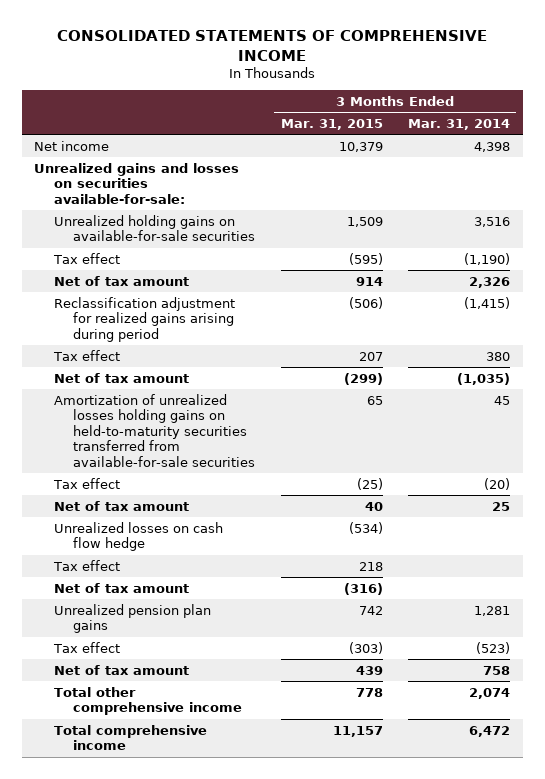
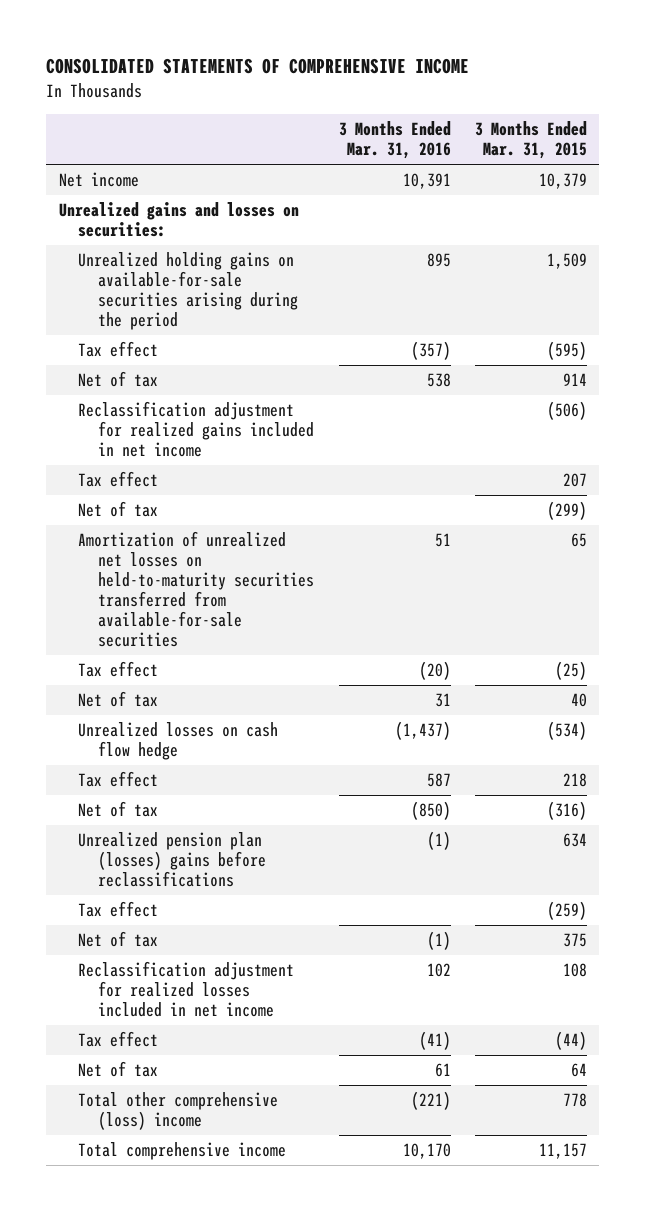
[408,118,511,130] Mar. 31, 2014 -> none
none -> [338,121,451,160] 3 Months Ended Mar. 31, 2016
[34,162,240,204] Unrealized gains and losses on securities available-for-sale: -> [58,202,299,238] Unrealized gains and losses on securities:
[53,214,256,242] Unrealized holding gains on available-for-sale securities -> [78,252,299,331] Unrealized holding gains on available-for-sale securities arising during the period
[53,275,189,286] Net of tax amount -> [78,371,159,388] Net of tax
[53,296,235,342] Reclassification adjustment for realized gains arising during period -> [78,401,315,458] Reclassification adjustment for realized gains included in net income
[53,372,189,383] Net of tax amount -> [78,501,159,518] Net of tax
[53,393,256,467] Amortization of unrealized losses holding gains on held-to-maturity securities transferred from available-for-sale securities -> [78,531,315,648] Amortization of unrealized net losses on held-to-maturity securities transferred from available-for-sale securities
[53,500,189,511] Net of tax amount -> [78,691,159,708] Net of tax
[53,582,189,593] Net of tax amount -> [78,801,159,818] Net of tax
[53,603,211,634] Unrealized pension plan gains -> [78,832,267,888] Unrealized pension plan (losses) gains before reclassifications
[358,605,383,615] 742 -> [562,833,587,848] 634
[348,641,383,654] (303) -> [546,901,587,921] (259)
[53,664,189,675] Net of tax amount -> [78,931,159,948] Net of tax
[355,665,383,675] 439 -> [562,933,587,948] 375
none -> [78,961,295,1018] Reclassification adjustment for realized losses included in net income
none -> [78,1031,159,1048] Tax effect
none -> [78,1061,159,1078] Net of tax
[53,686,243,716] Total other comprehensive income -> [78,1092,279,1131] Total other comprehensive (loss) income

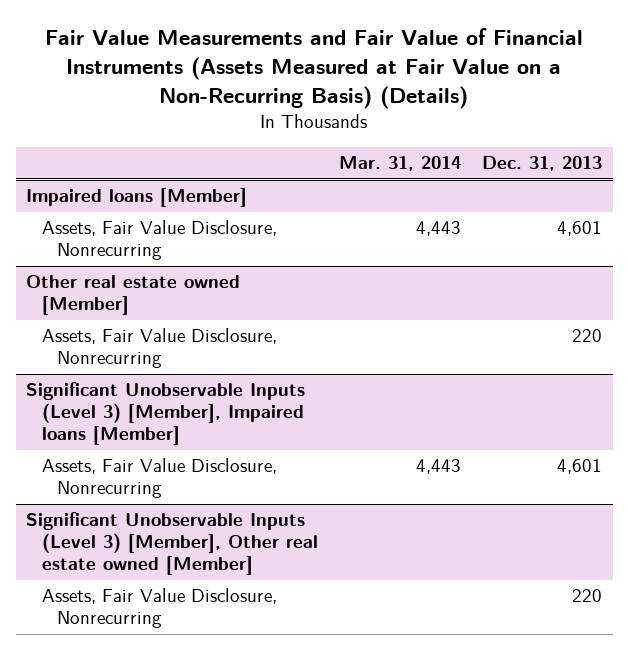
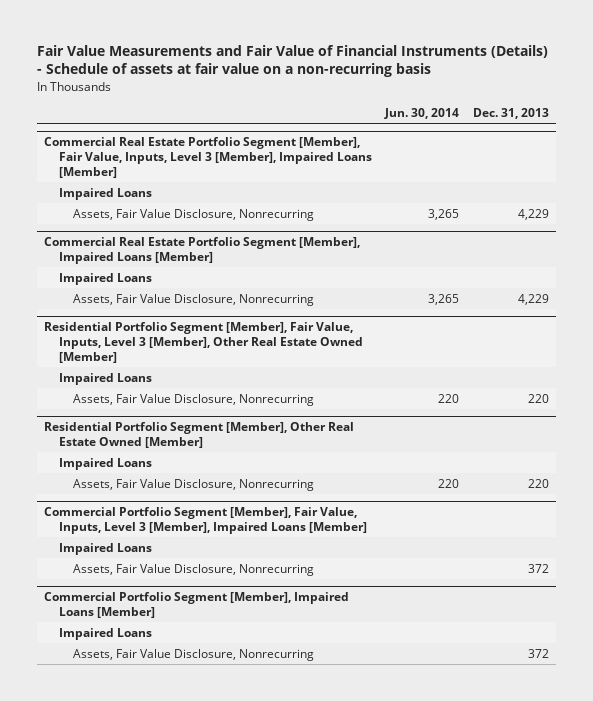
[45,27,584,110] Fair Value Measurements and Fair Value of Financial Instruments (Assets Measured at Fair Value on a Non-Recurring Basis) (Details) -> [37,44,549,78] Fair Value Measurements and Fair Value of Financial Instruments (Details) - Schedule of assets at fair value on a non-recurring basis
[338,156,461,172] Mar. 31, 2014 -> none
none -> [384,108,460,120] Jun. 30, 2014
[26,188,248,208] Impaired loans [Member] -> none
[26,275,241,316] Other real estate owned [Member] -> none
none -> [44,137,372,178] Commercial Real Estate Portfolio Segment [Member], Fair Value, Inputs, Level 3 [Member], Impaired Loans [Member]
none -> [58,187,152,200] Impaired Loans
[556,221,602,237] 4,601 -> [518,208,550,220] 4,229
none -> [44,237,361,264] Commercial Real Estate Portfolio Segment [Member], Impaired Loans [Member]
none -> [58,272,152,285] Impaired Loans
none -> [73,293,315,306] Assets, Fair Value Disclosure, Nonrecurring
none -> [44,322,363,363] Residential Portfolio Segment [Member], Fair Value, Inputs, Level 3 [Member], Other Real Estate Owned [Member]
none -> [58,372,152,385] Impaired Loans
[26,382,306,446] Significant Unobservable Inputs (Level 3) [Member], Impaired loans [Member] -> none
[41,458,277,499] Assets, Fair Value Disclosure, Nonrecurring -> none
[26,512,318,576] Significant Unobservable Inputs (Level 3) [Member], Other real estate owned [Member] -> none
none -> [44,422,355,448] Residential Portfolio Segment [Member], Other Real Estate Owned [Member]
none -> [58,457,152,470] Impaired Loans
none -> [44,507,367,534] Commercial Portfolio Segment [Member], Fair Value, Inputs, Level 3 [Member], Impaired Loans [Member]
none -> [58,542,152,555] Impaired Loans
none -> [73,563,315,576] Assets, Fair Value Disclosure, Nonrecurring
none -> [44,592,350,618] Commercial Portfolio Segment [Member], Impaired Loans [Member]
none -> [58,627,152,640] Impaired Loans
none -> [73,648,315,661] Assets, Fair Value Disclosure, Nonrecurring

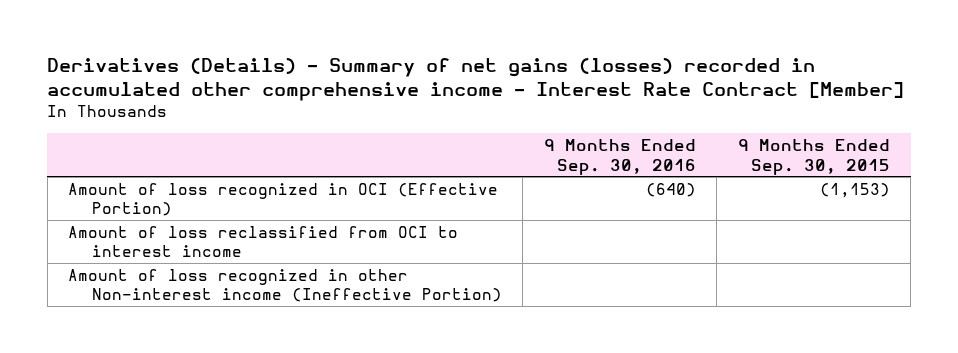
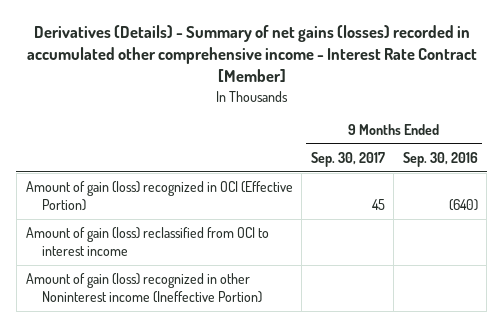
[737,138,890,175] 9 Months Ended Sep. 30, 2015 -> none
none -> [310,151,385,167] Sep. 30, 2017
[68,182,499,217] Amount of loss recognized in OCI (Effective Portion) -> [25,181,293,211] Amount of gain (loss) recognized in OCI (Effective Portion)
[68,225,459,258] Amount of loss reclassified from OCI to interest income -> [25,227,269,256] Amount of gain (loss) reclassified from OCI to interest income
[68,268,502,303] Amount of loss recognized in other Non-interest income (Ineffective Portion) -> [25,273,263,303] Amount of gain (loss) recognized in other Noninterest income (Ineffective Portion)

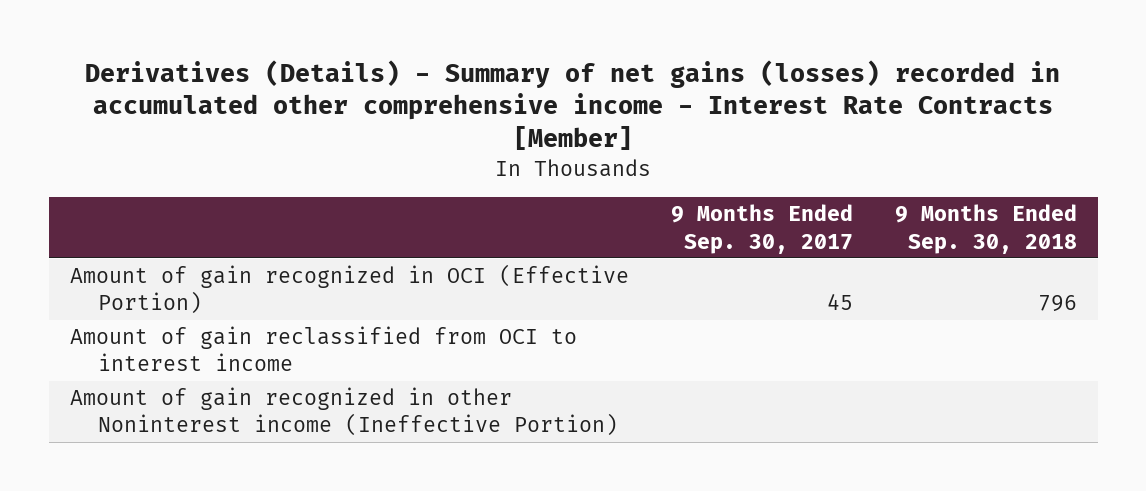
[26,25,477,83] Derivatives (Details) - Summary of net gains (losses) recorded in accumulated other comprehensive income - Interest Rate Contract [Member] -> [85,59,1061,151] Derivatives (Details) - Summary of net gains (losses) recorded in accumulated other comprehensive income - Interest Rate Contracts [Member]
[402,151,478,167] Sep. 30, 2016 -> none
none -> [894,204,1077,254] 9 Months Ended Sep. 30, 2018
[25,181,293,211] Amount of gain (loss) recognized in OCI (Effective Portion) -> [69,264,629,315] Amount of gain recognized in OCI (Effective Portion)
[25,227,269,256] Amount of gain (loss) reclassified from OCI to interest income -> [69,326,577,372] Amount of gain reclassified from OCI to interest income
[25,273,263,303] Amount of gain (loss) recognized in other Noninterest income (Ineffective Portion) -> [69,387,619,437] Amount of gain recognized in other Noninterest income (Ineffective Portion)

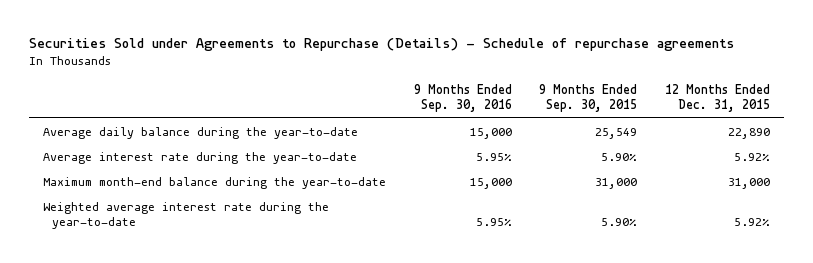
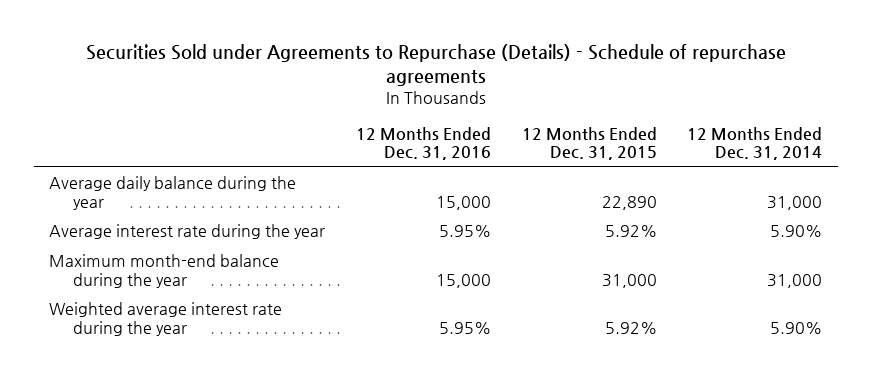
[413,84,512,113] 9 Months Ended Sep. 30, 2016 -> none
[539,84,638,113] 9 Months Ended Sep. 30, 2015 -> none
none -> [356,126,492,161] 12 Months Ended Dec. 31, 2016
none -> [687,126,823,161] 12 Months Ended Dec. 31, 2014
[42,126,358,139] Average daily balance during the year-to-date -> [49,176,297,210] Average daily balance during the year
[42,151,357,164] Average interest rate during the year-to-date -> [49,224,326,240] Average interest rate during the year
[42,176,386,189] Maximum month-end balance during the year-to-date -> [49,254,280,288] Maximum month-end balance during the year
[42,201,329,230] Weighted average interest rate during the year-to-date -> [49,302,283,336] Weighted average interest rate during the year

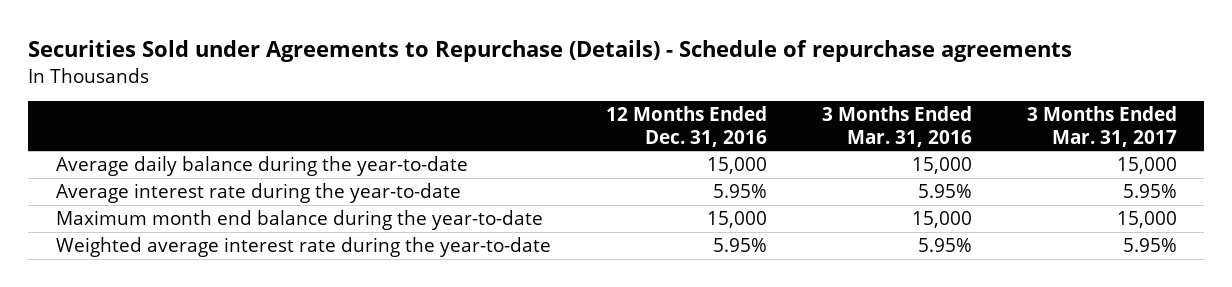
[521,126,657,161] 12 Months Ended Dec. 31, 2015 -> none
[687,126,823,161] 12 Months Ended Dec. 31, 2014 -> none
none -> [821,106,972,147] 3 Months Ended Mar. 31, 2016
none -> [1026,106,1177,147] 3 Months Ended Mar. 31, 2017
[49,176,297,210] Average daily balance during the year -> [55,156,468,177] Average daily balance during the year-to-date
[49,224,326,240] Average interest rate during the year -> [55,183,461,204] Average interest rate during the year-to-date
[49,254,280,288] Maximum month-end balance during the year -> [55,210,543,231] Maximum month end balance during the year-to-date
[49,302,283,336] Weighted average interest rate during the year -> [55,237,551,258] Weighted average interest rate during the year-to-date

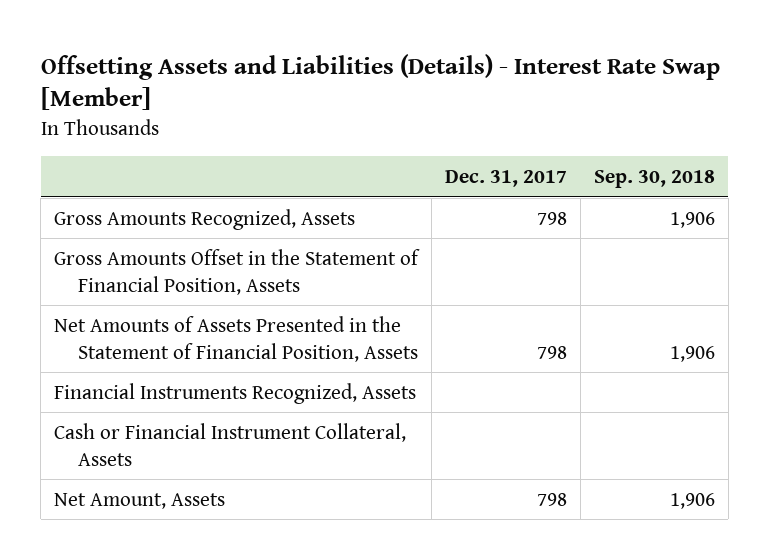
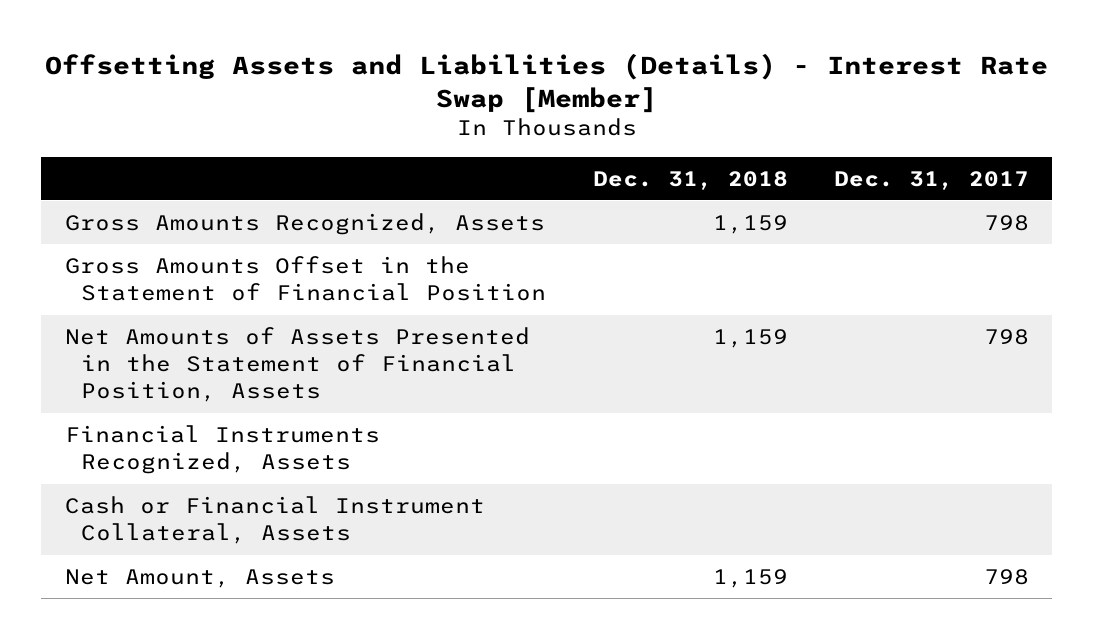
[594,169,716,188] Sep. 30, 2018 -> none
none -> [592,170,788,190] Dec. 31, 2018
[54,248,421,295] Gross Amounts Offset in the Statement of Financial Position, Assets -> [64,256,547,302] Gross Amounts Offset in the Statement of Financial Position

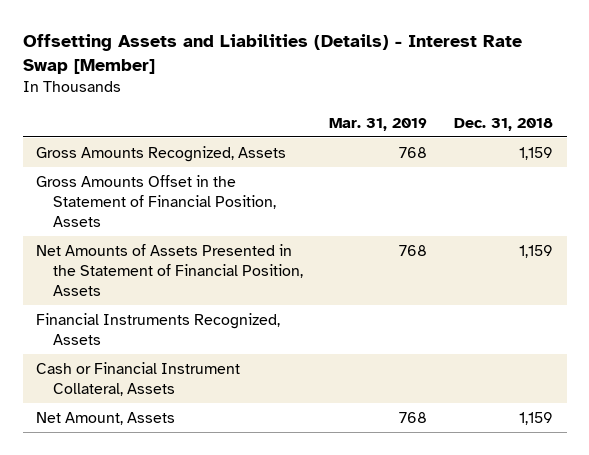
[834,170,1030,190] Dec. 31, 2017 -> none
none -> [329,117,428,131] Mar. 31, 2019
[64,256,547,302] Gross Amounts Offset in the Statement of Financial Position -> [36,174,276,227] Gross Amounts Offset in the Statement of Financial Position, Assets

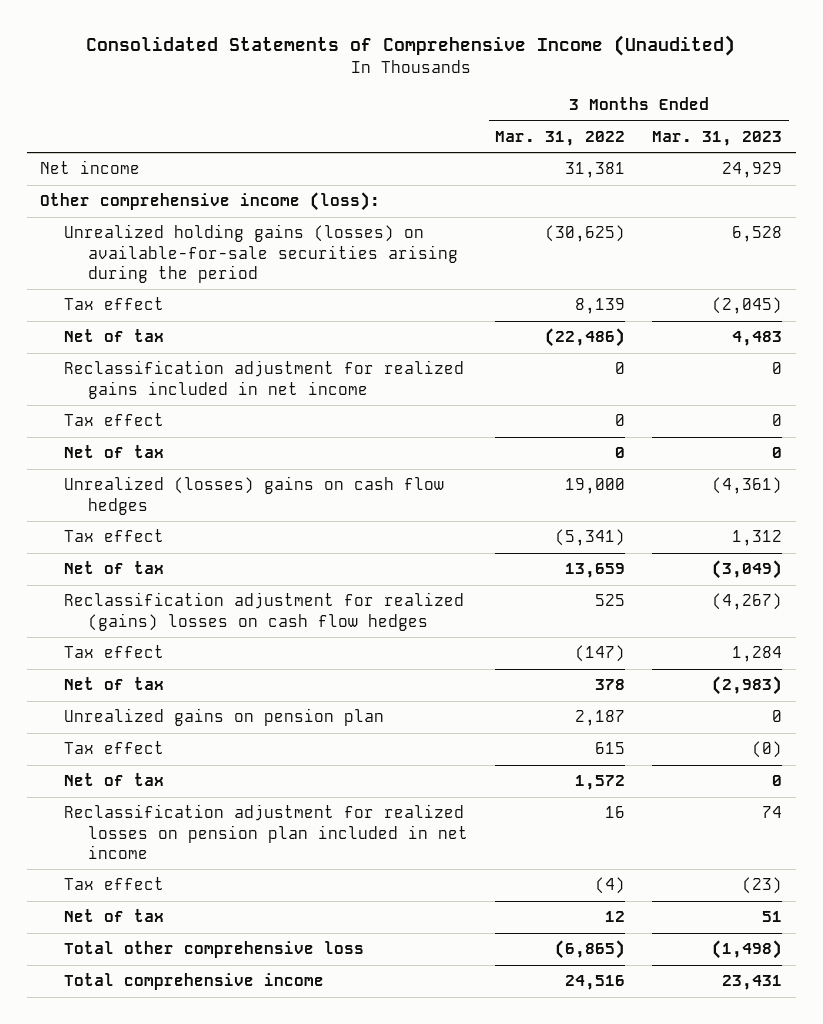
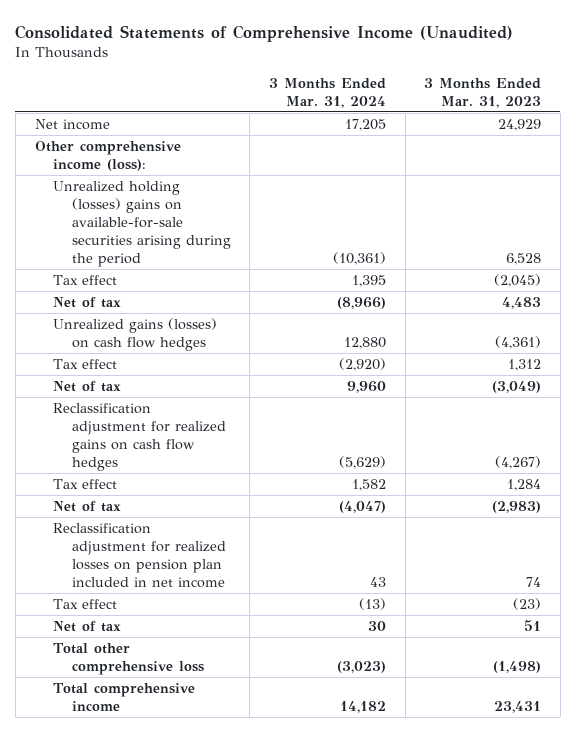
[495,130,626,146] Mar. 31, 2022 -> none
none -> [269,77,387,108] 3 Months Ended Mar. 31, 2024
[64,224,459,283] Unrealized holding gains (losses) on available-for-sale securities arising during the period -> [53,180,231,267] Unrealized holding (losses) gains on available-for-sale securities arising during the period
[64,360,465,399] Reclassification adjustment for realized gains included in net income -> none
[64,413,165,427] Tax effect -> none
[64,445,165,459] Net of tax -> none
[64,476,445,515] Unrealized (losses) gains on cash flow hedges -> [53,317,218,351] Unrealized gains (losses) on cash flow hedges
[64,592,465,631] Reclassification adjustment for realized (gains) losses on cash flow hedges -> [53,402,226,471] Reclassification adjustment for realized gains on cash flow hedges
[64,708,385,727] Unrealized gains on pension plan -> none
[64,741,165,755] Tax effect -> none
[64,773,165,787] Net of tax -> none

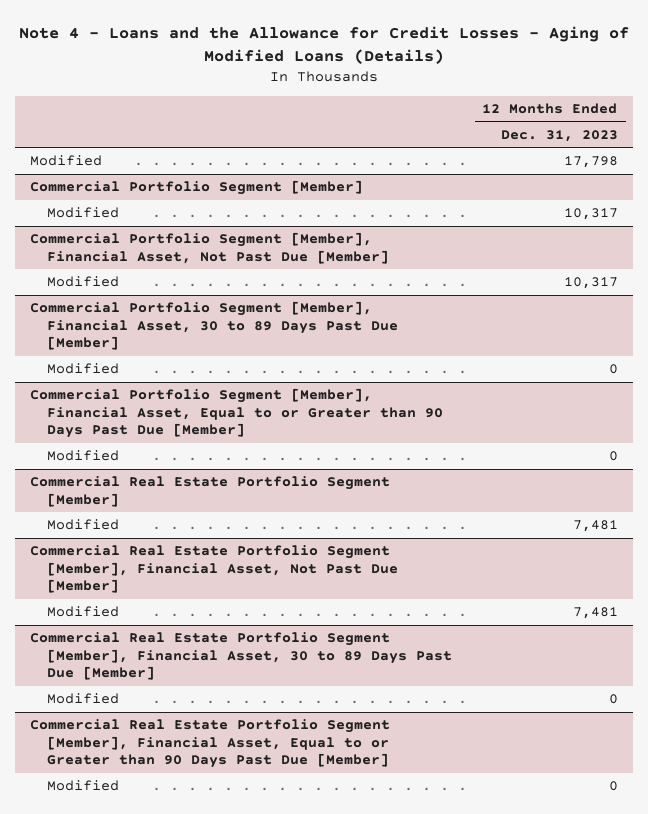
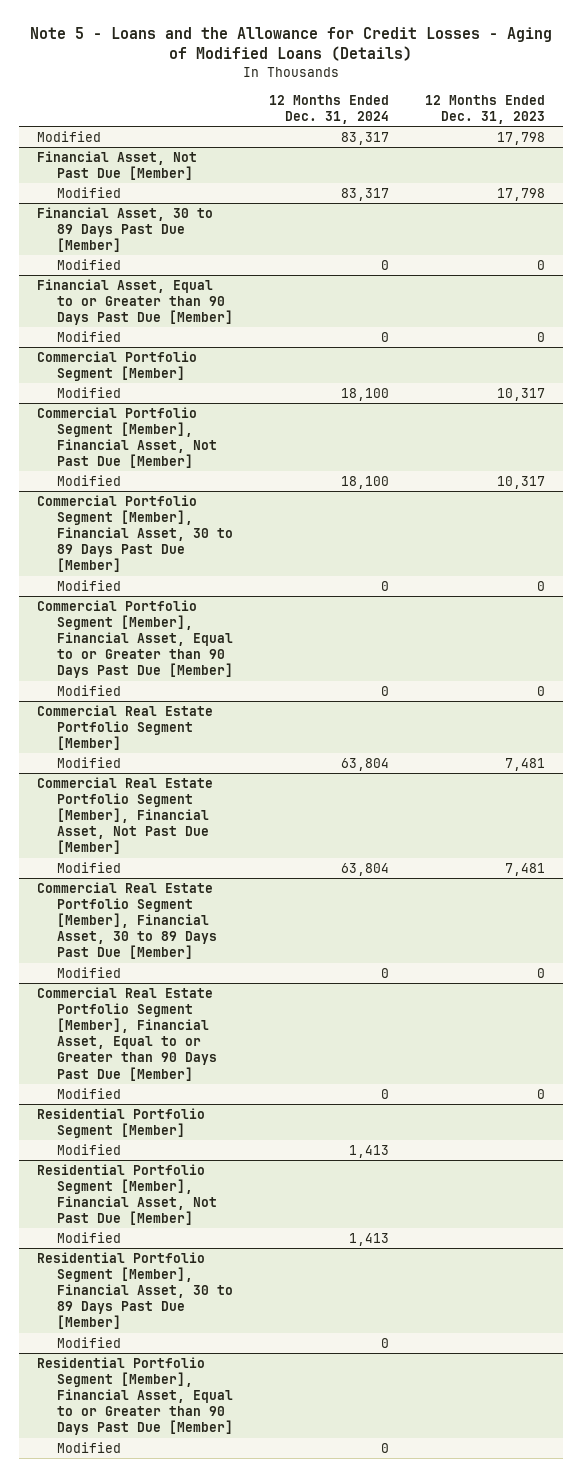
[19,26,630,65] Note 4 - Loans and the Allowance for Credit Losses - Aging of Modified Loans (Details) -> [29,27,552,62] Note 5 - Loans and the Allowance for Credit Losses - Aging of Modified Loans (Details)
none -> [268,94,389,125] 12 Months Ended Dec. 31, 2024
none -> [36,150,197,180] Financial Asset, Not Past Due [Member]
none -> [56,186,121,198] Modified
none -> [36,206,213,253] Financial Asset, 30 to 89 Days Past Due [Member]
none -> [56,258,121,270] Modified
none -> [36,278,233,326] Financial Asset, Equal to or Greater than 90 Days Past Due [Member]
none -> [56,330,121,342] Modified
none -> [36,1107,205,1138] Residential Portfolio Segment [Member]
none -> [56,1143,121,1155] Modified
none -> [36,1163,217,1226] Residential Portfolio Segment [Member], Financial Asset, Not Past Due [Member]
none -> [56,1231,121,1243] Modified
none -> [36,1251,233,1330] Residential Portfolio Segment [Member], Financial Asset, 30 to 89 Days Past Due [Member]
none -> [56,1336,121,1348] Modified
none -> [36,1356,233,1436] Residential Portfolio Segment [Member], Financial Asset, Equal to or Greater than 90 Days Past Due [Member]
none -> [56,1441,121,1453] Modified

